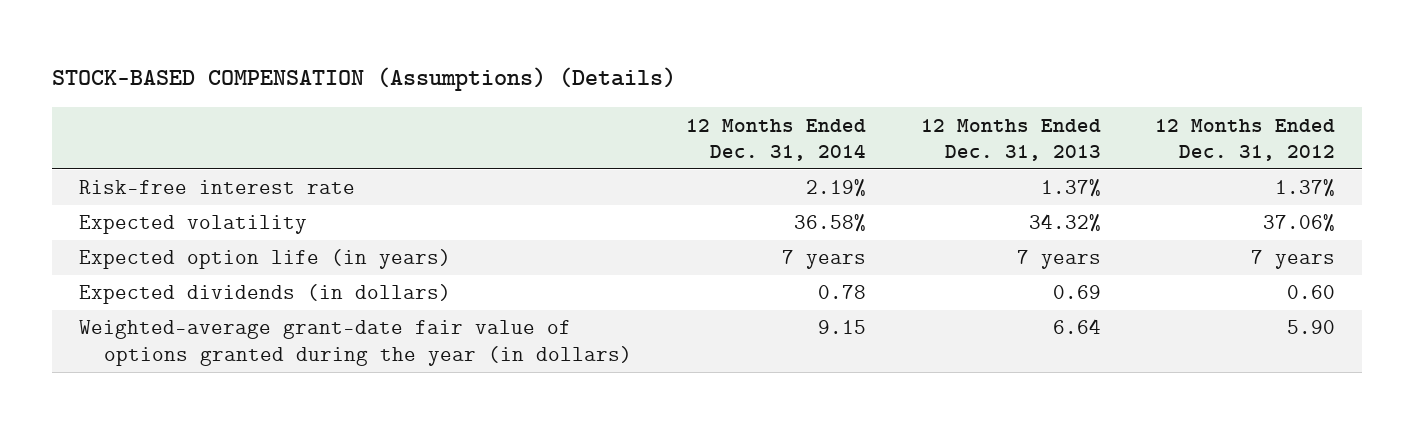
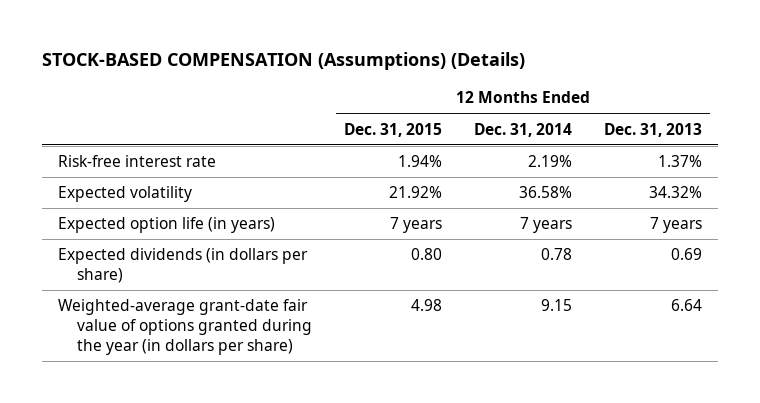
[1154,118,1335,161] 12 Months Ended Dec. 31, 2012 -> none
none -> [343,122,442,137] Dec. 31, 2015
[78,284,451,305] Expected dividends (in dollars) -> [58,248,309,283] Expected dividends (in dollars per share)
[78,320,632,366] Weighted-average grant-date fair value of options granted during the year (in dollars) -> [58,299,312,355] Weighted-average grant-date fair value of options granted during the year (in dollars per share)

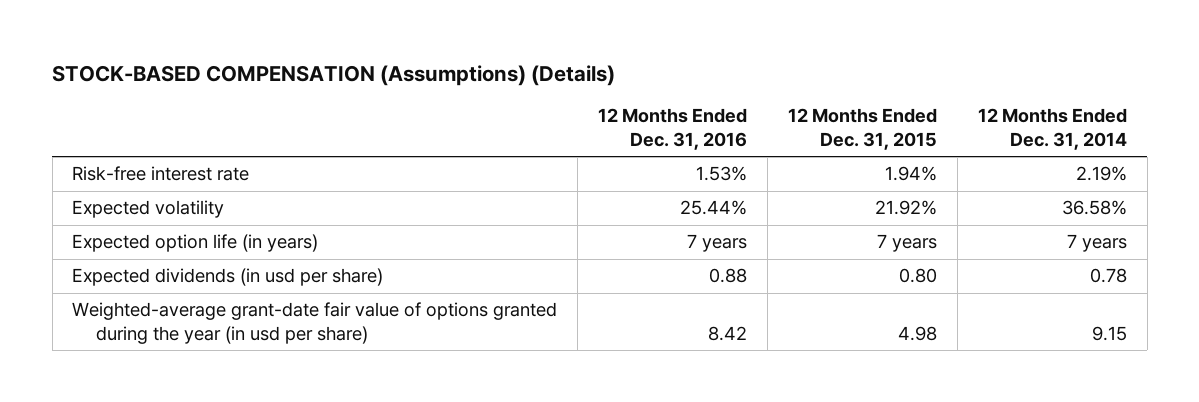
[603,122,702,137] Dec. 31, 2013 -> none
none -> [598,108,748,150] 12 Months Ended Dec. 31, 2016
[58,248,309,283] Expected dividends (in dollars per share) -> [72,268,384,287] Expected dividends (in usd per share)
[58,299,312,355] Weighted-average grant-date fair value of options granted during the year (in dollars per share) -> [72,302,558,344] Weighted-average grant-date fair value of options granted during the year (in usd per share)

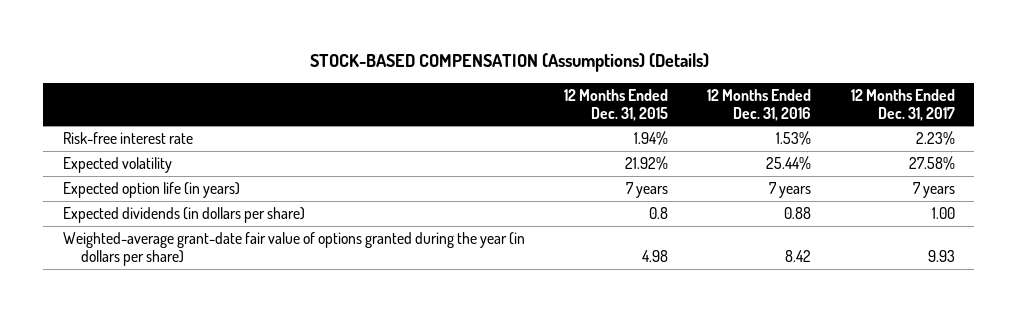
[977,108,1127,150] 12 Months Ended Dec. 31, 2014 -> none
none -> [850,88,955,121] 12 Months Ended Dec. 31, 2017
[72,268,384,287] Expected dividends (in usd per share) -> [62,206,305,223] Expected dividends (in dollars per share)
[899,268,938,284] 0.80 -> [648,206,668,219] 0.8
[72,302,558,344] Weighted-average grant-date fair value of options granted during the year (in usd per share) -> [62,231,525,267] Weighted-average grant-date fair value of options granted during the year (in dollars per share)

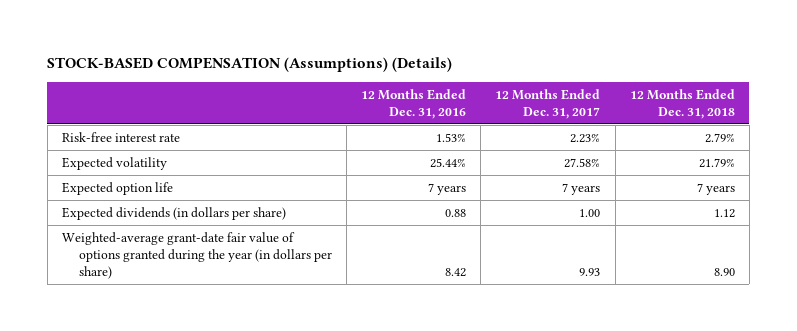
[563,88,668,121] 12 Months Ended Dec. 31, 2015 -> none
none -> [629,88,735,119] 12 Months Ended Dec. 31, 2018
[62,181,240,198] Expected option life (in years) -> [62,181,174,195] Expected option life

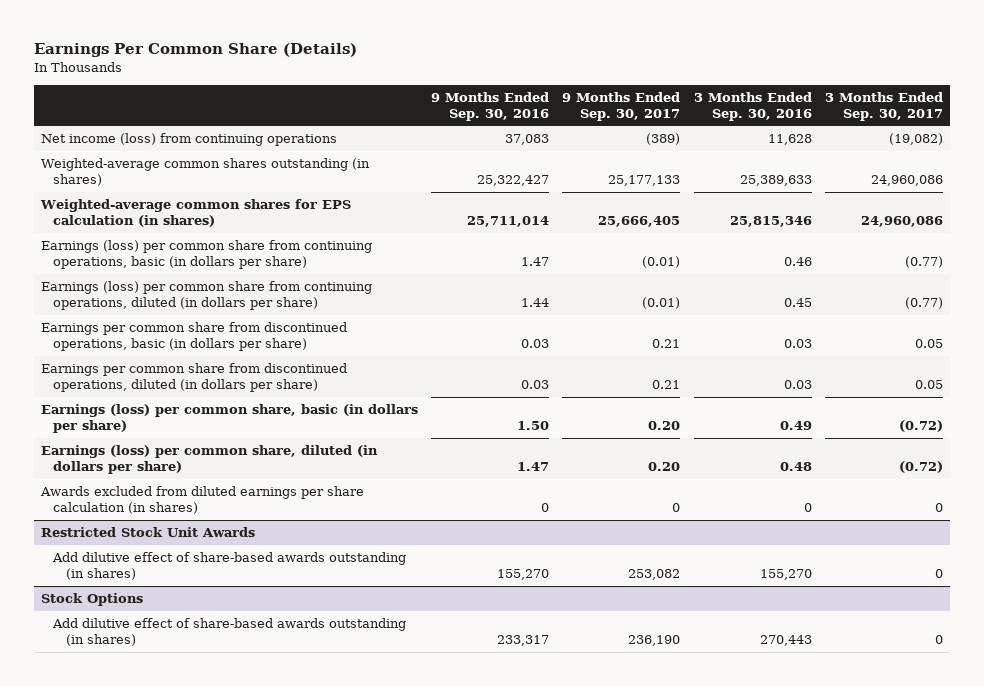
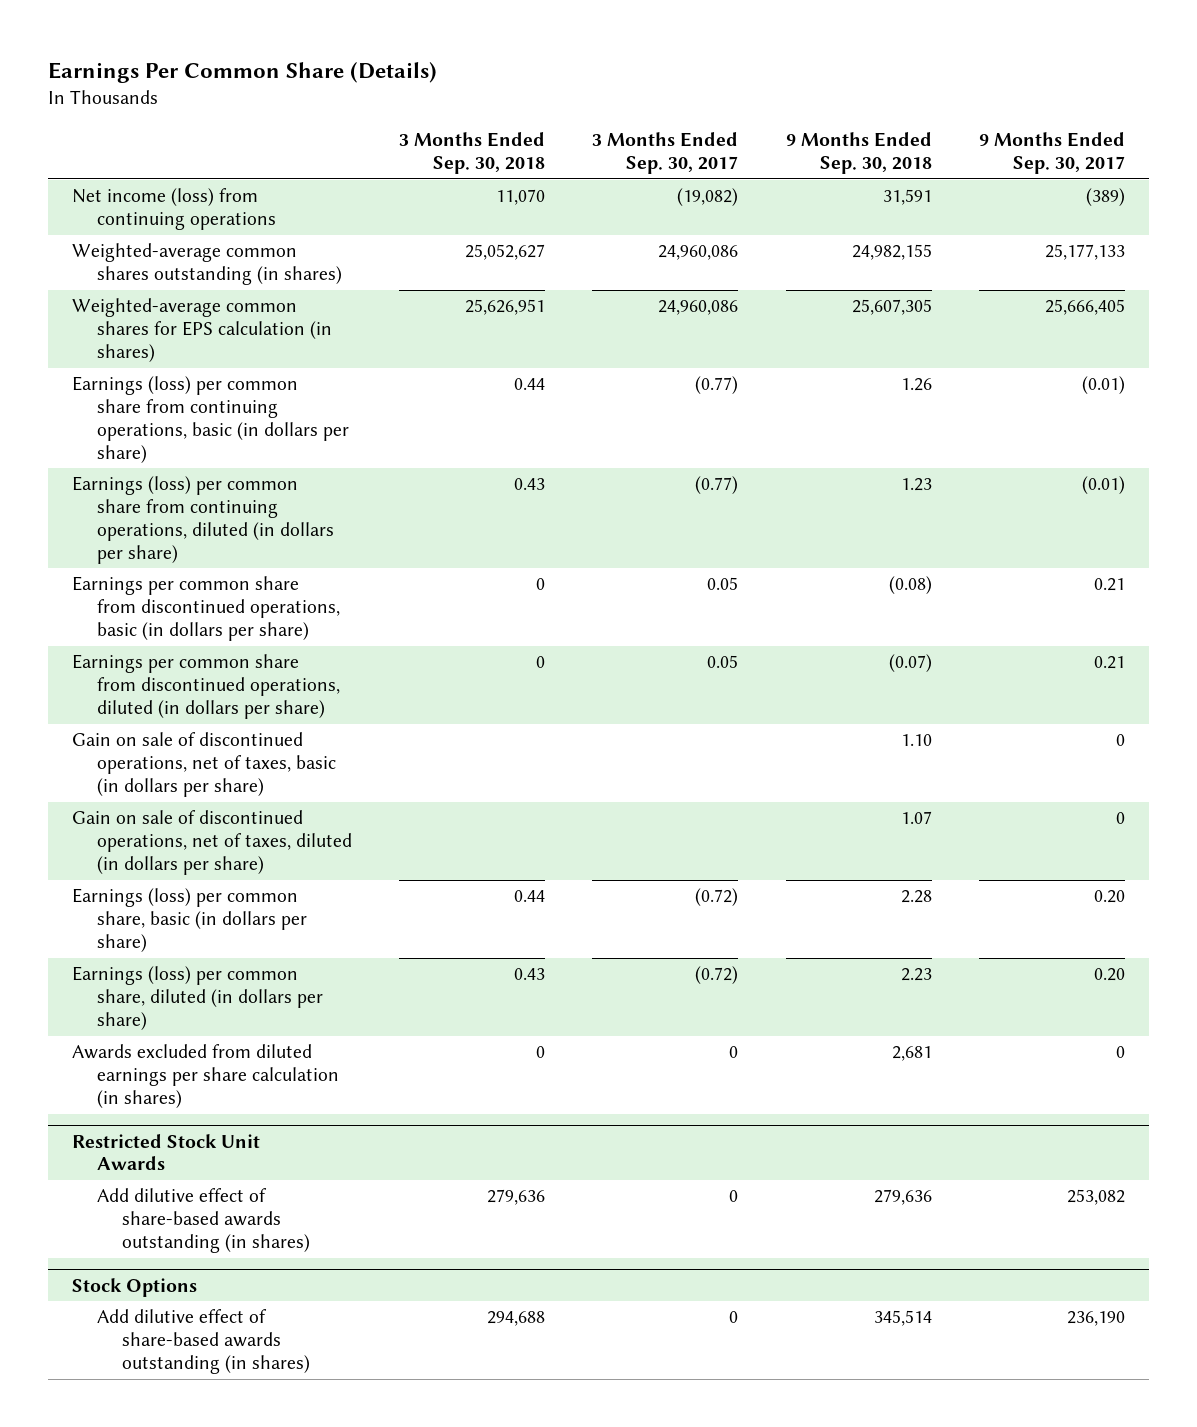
[430,91,549,121] 9 Months Ended Sep. 30, 2016 -> none
[693,91,812,121] 3 Months Ended Sep. 30, 2016 -> none
none -> [399,132,546,174] 3 Months Ended Sep. 30, 2018
none -> [785,132,932,174] 9 Months Ended Sep. 30, 2018
none -> [71,732,336,797] Gain on sale of discontinued operations, net of taxes, basic (in dollars per share)
none -> [71,810,352,875] Gain on sale of discontinued operations, net of taxes, diluted (in dollars per share)

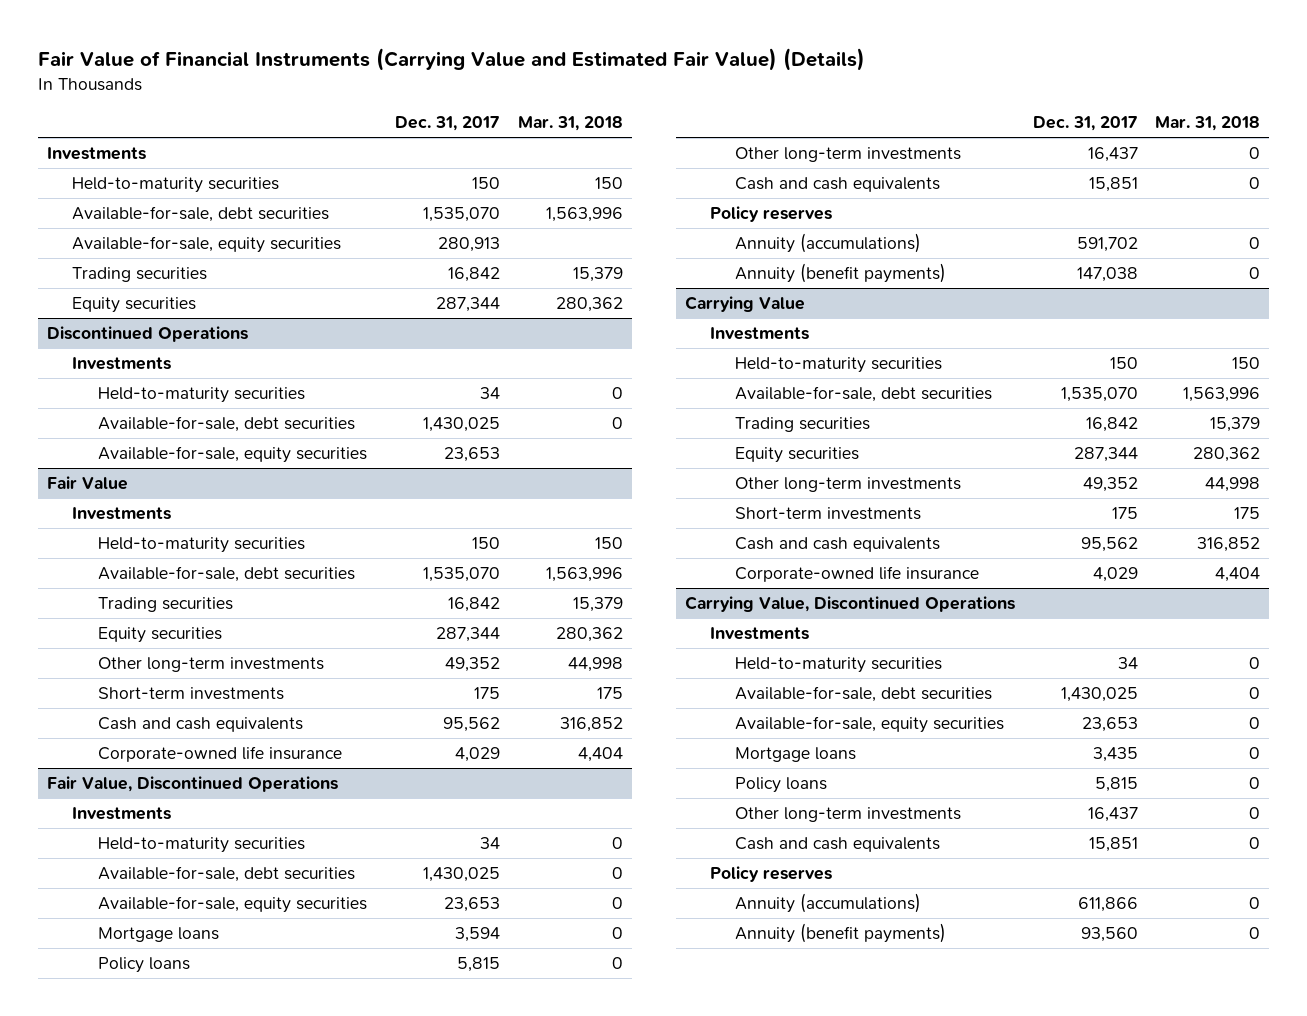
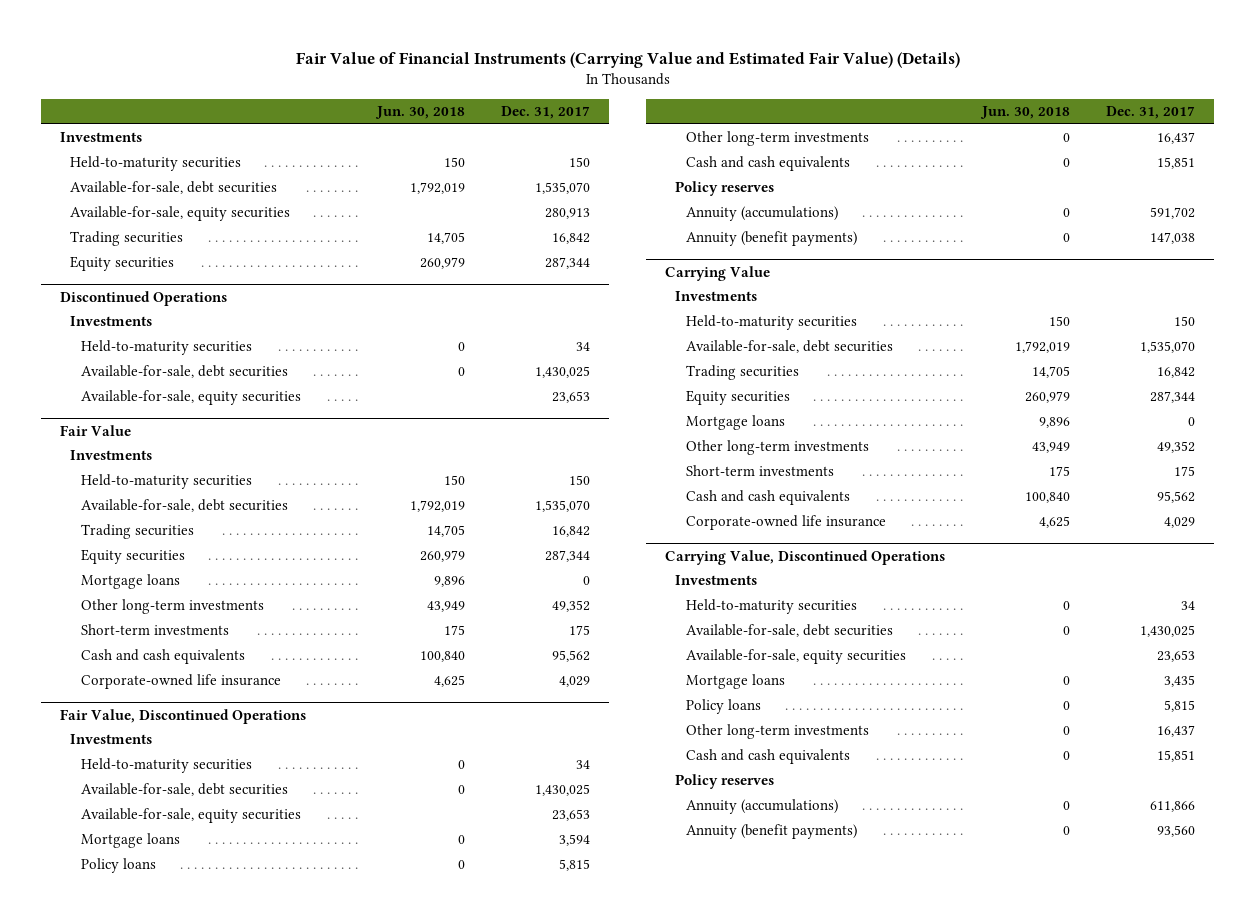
[517,116,623,132] Mar. 31, 2018 -> none
none -> [374,106,465,120] Jun. 30, 2018
none -> [81,574,181,590] Mortgage loans
none -> [686,415,786,431] Mortgage loans

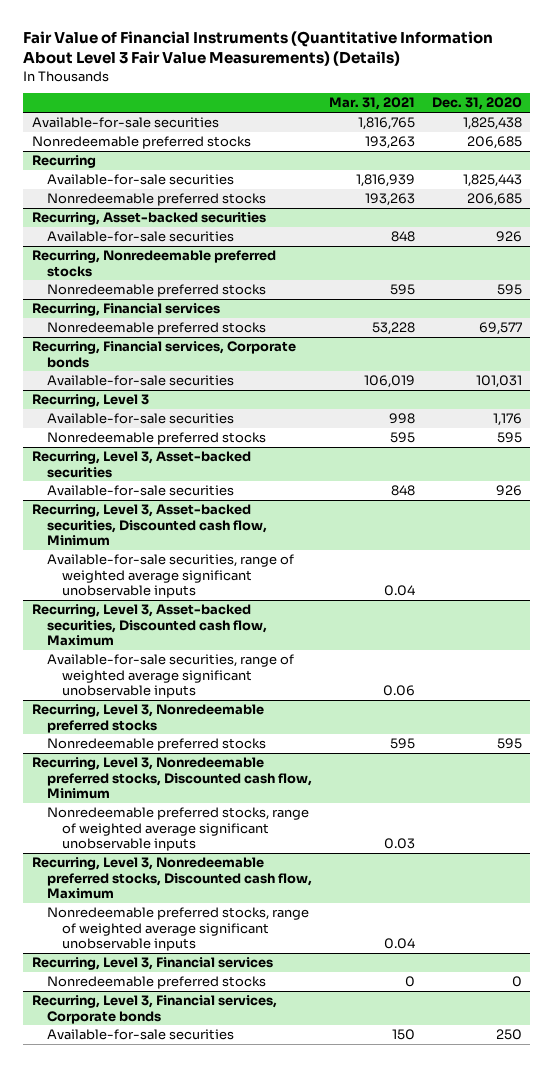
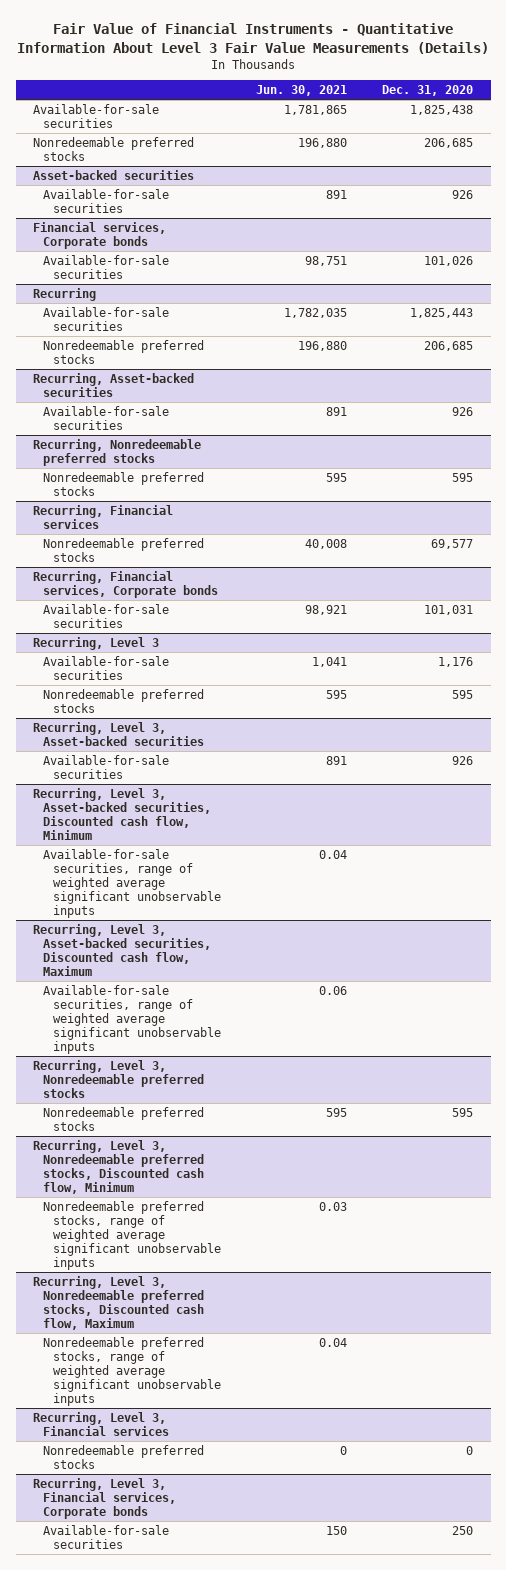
[23,31,494,67] Fair Value of Financial Instruments (Quantitative Information About Level 3 Fair Value Measurements) (Details) -> [17,23,490,54] Fair Value of Financial Instruments - Quantitative Information About Level 3 Fair Value Measurements (Details)
[329,97,416,111] Mar. 31, 2021 -> none
none -> [256,85,348,97] Jun. 30, 2021
none -> [33,169,195,180] Asset-backed securities
none -> [43,188,170,213] Available-for-sale securities
none -> [33,221,167,249] Financial services, Corporate bonds
none -> [43,254,170,279] Available-for-sale securities

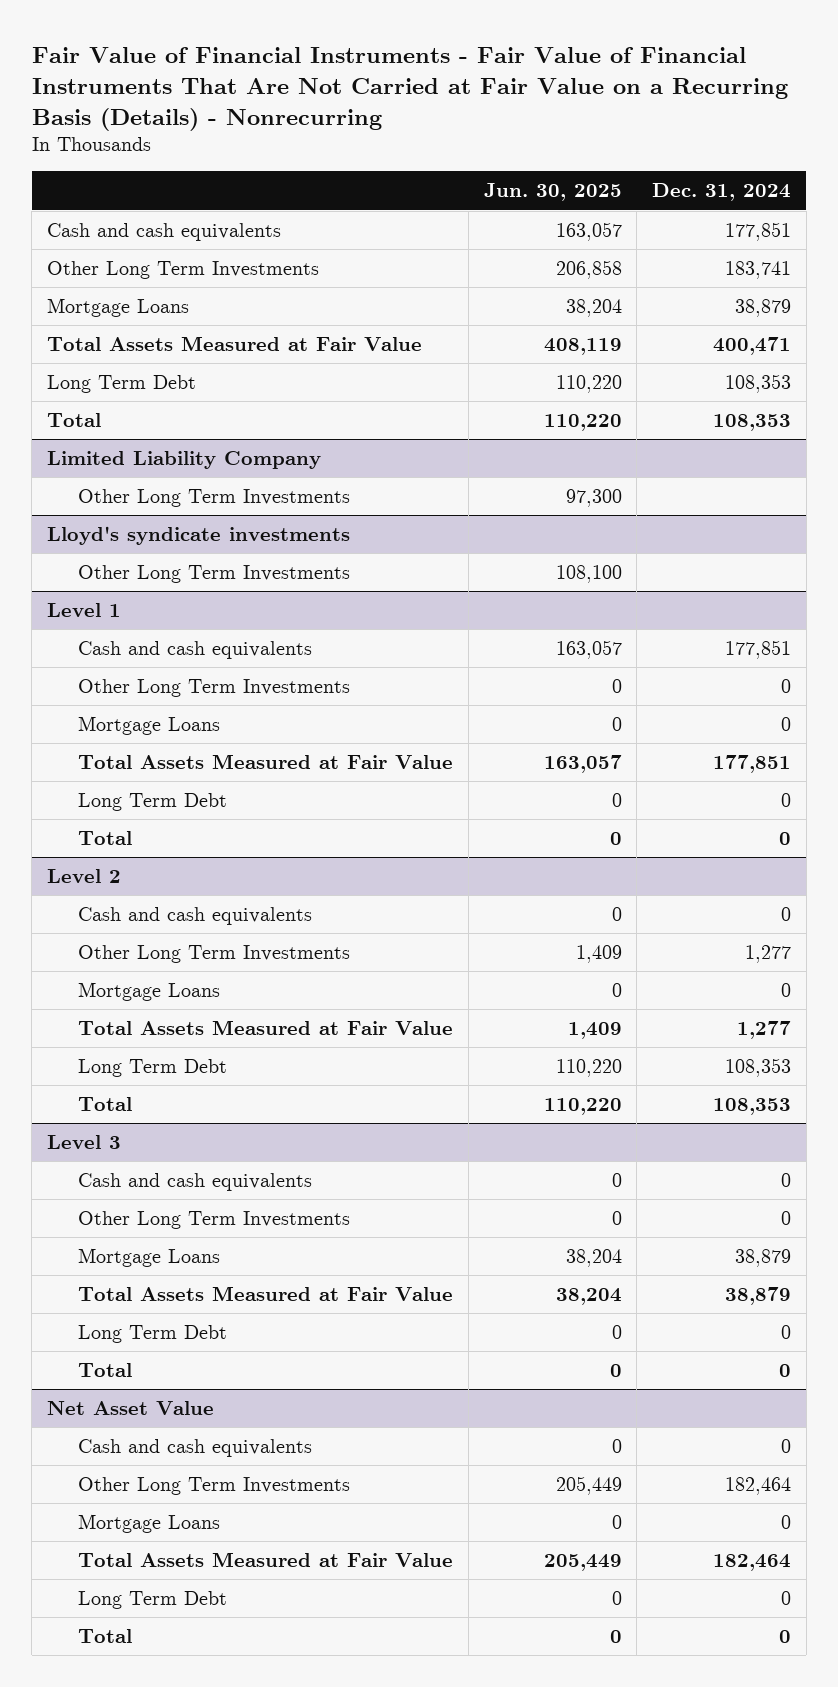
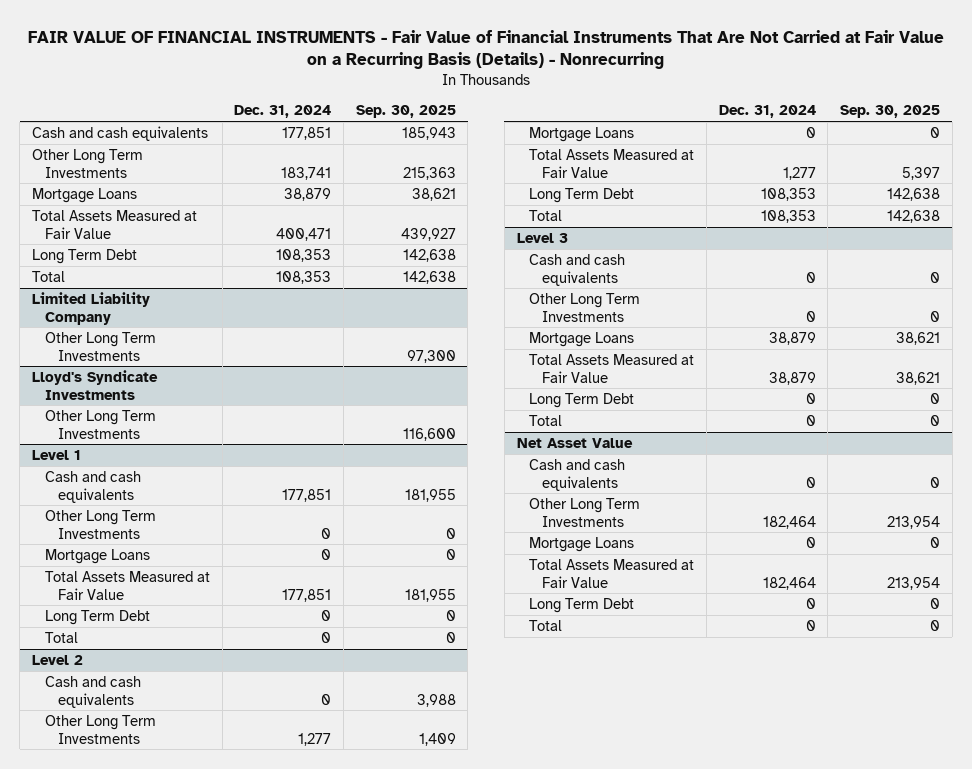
[31,46,788,131] Fair Value of Financial Instruments - Fair Value of Financial Instruments That Are Not Carried at Fair Value on a Recurring Basis (Details) - Nonrecurring -> [28,29,945,70] FAIR VALUE OF FINANCIAL INSTRUMENTS - Fair Value of Financial Instruments That Are Not Carried at Fair Value on a Recurring Basis (Details) - Nonrecurring
[483,183,622,202] Jun. 30, 2025 -> none
none -> [355,105,456,119] Sep. 30, 2025
[47,526,351,546] Lloyd's syndicate investments -> [32,369,159,400] Lloyd's Syndicate Investments

